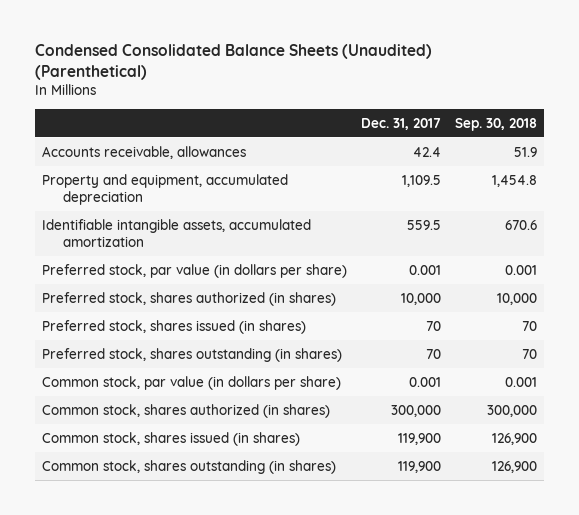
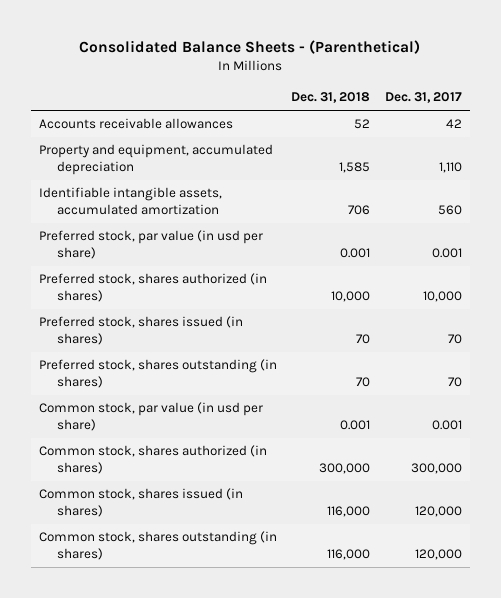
[34,43,432,80] Condensed Consolidated Balance Sheets (Unaudited) (Parenthetical) -> [79,40,421,55] Consolidated Balance Sheets - (Parenthetical)
[454,117,537,131] Sep. 30, 2018 -> none
none -> [291,92,371,104] Dec. 31, 2018
[41,145,246,159] Accounts receivable, allowances -> [38,118,233,130] Accounts receivable allowances
[412,146,441,157] 42.4 -> [446,119,463,129] 42
[401,174,441,187] 1,109.5 -> [439,161,463,173] 1,110
[406,219,441,230] 559.5 -> [438,204,463,215] 560
[41,263,347,278] Preferred stock, par value (in dollars per share) -> [38,230,263,259] Preferred stock, par value (in usd per share)
[41,375,341,390] Common stock, par value (in dollars per share) -> [38,402,263,431] Common stock, par value (in usd per share)
[397,432,441,445] 119,900 -> [415,505,463,517] 120,000
[397,460,441,473] 119,900 -> [415,548,463,560] 120,000

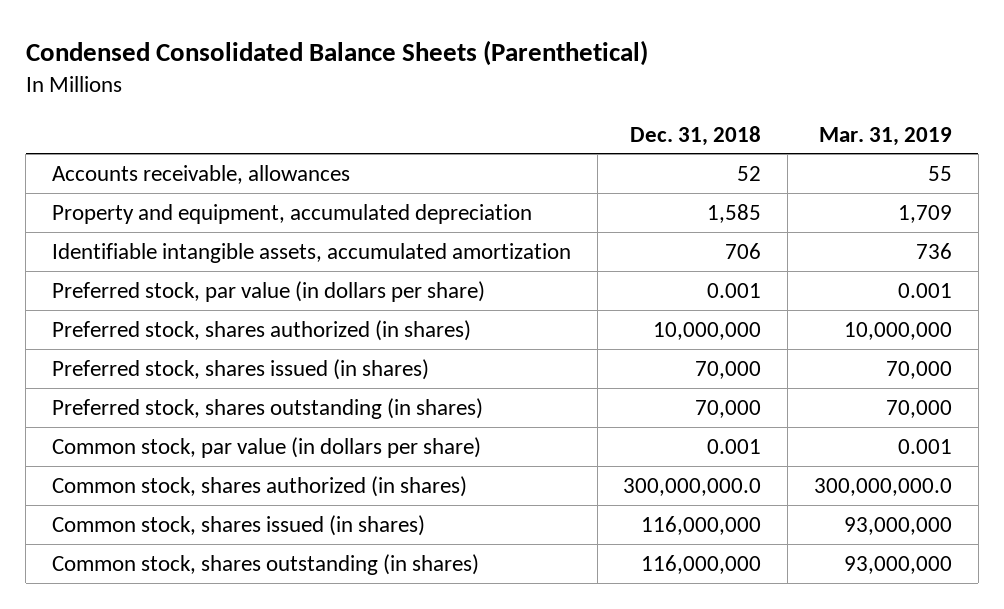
[79,40,421,55] Consolidated Balance Sheets - (Parenthetical) -> [25,40,648,67] Condensed Consolidated Balance Sheets (Parenthetical)
[385,92,463,104] Dec. 31, 2017 -> none
none -> [818,126,952,146] Mar. 31, 2019
[38,118,233,130] Accounts receivable allowances -> [51,164,350,184] Accounts receivable, allowances
[38,230,263,259] Preferred stock, par value (in usd per share) -> [51,280,485,302] Preferred stock, par value (in dollars per share)
[331,290,371,302] 10,000 -> [653,321,762,340] 10,000,000
[356,333,371,344] 70 -> [695,360,762,379] 70,000
[356,376,371,387] 70 -> [695,399,762,418] 70,000
[38,402,263,431] Common stock, par value (in usd per share) -> [51,436,481,458] Common stock, par value (in dollars per share)
[319,462,371,474] 300,000 -> [623,477,762,496] 300,000,000.0
[327,505,371,517] 116,000 -> [641,515,762,535] 116,000,000
[327,548,371,560] 116,000 -> [641,554,762,574] 116,000,000

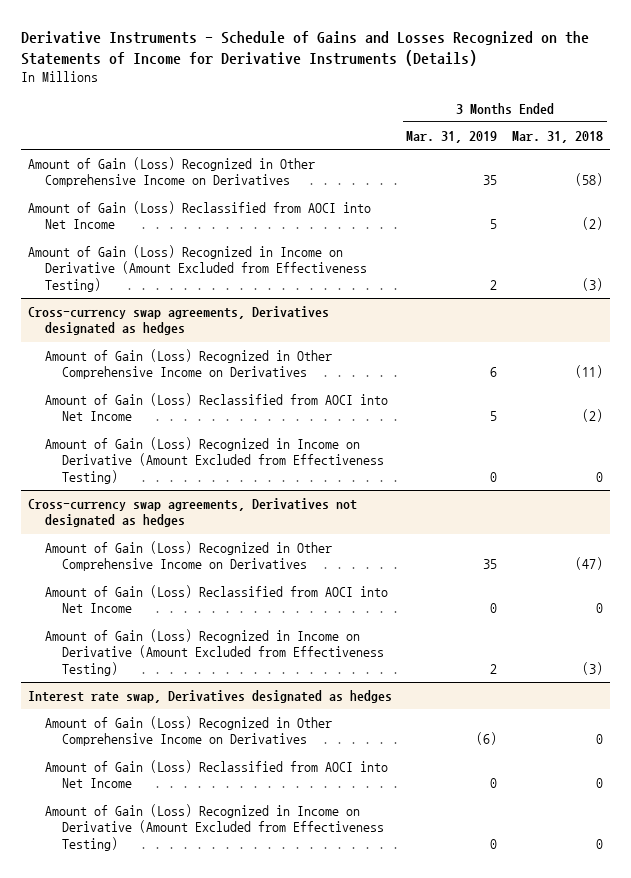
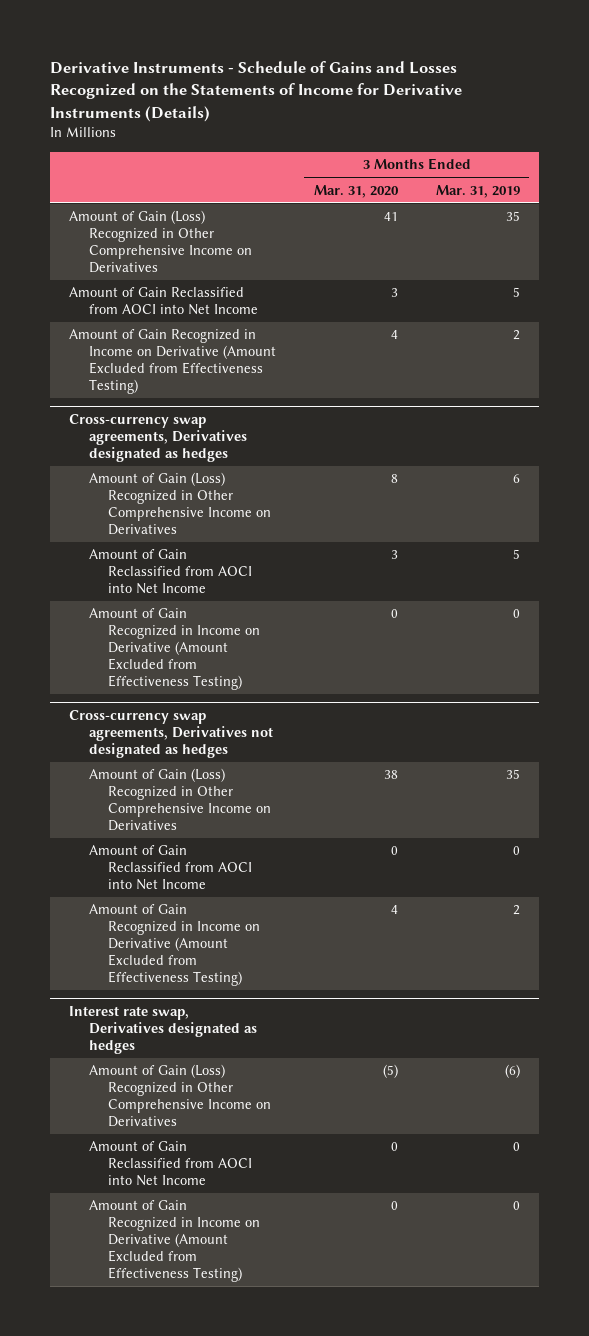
[511,130,603,143] Mar. 31, 2018 -> none
none -> [313,184,399,198] Mar. 31, 2020
[27,200,371,230] Amount of Gain (Loss) Reclassified from AOCI into Net Income -> [69,287,258,316] Amount of Gain Reclassified from AOCI into Net Income
[27,244,368,292] Amount of Gain (Loss) Recognized in Income on Derivative (Amount Excluded from Effectiveness Testing) -> [69,329,276,395] Amount of Gain Recognized in Income on Derivative (Amount Excluded from Effectiveness Testing)
[45,392,389,422] Amount of Gain (Loss) Reclassified from AOCI into Net Income -> [88,549,253,595] Amount of Gain Reclassified from AOCI into Net Income
[45,436,385,484] Amount of Gain (Loss) Recognized in Income on Derivative (Amount Excluded from Effectiveness Testing) -> [88,608,261,691] Amount of Gain Recognized in Income on Derivative (Amount Excluded from Effectiveness Testing)
[45,584,389,614] Amount of Gain (Loss) Reclassified from AOCI into Net Income -> [88,845,253,891] Amount of Gain Reclassified from AOCI into Net Income
[45,628,385,676] Amount of Gain (Loss) Recognized in Income on Derivative (Amount Excluded from Effectiveness Testing) -> [88,904,261,987] Amount of Gain Recognized in Income on Derivative (Amount Excluded from Effectiveness Testing)
[45,759,389,789] Amount of Gain (Loss) Reclassified from AOCI into Net Income -> [88,1141,253,1187] Amount of Gain Reclassified from AOCI into Net Income
[45,803,385,851] Amount of Gain (Loss) Recognized in Income on Derivative (Amount Excluded from Effectiveness Testing) -> [88,1200,261,1283] Amount of Gain Recognized in Income on Derivative (Amount Excluded from Effectiveness Testing)

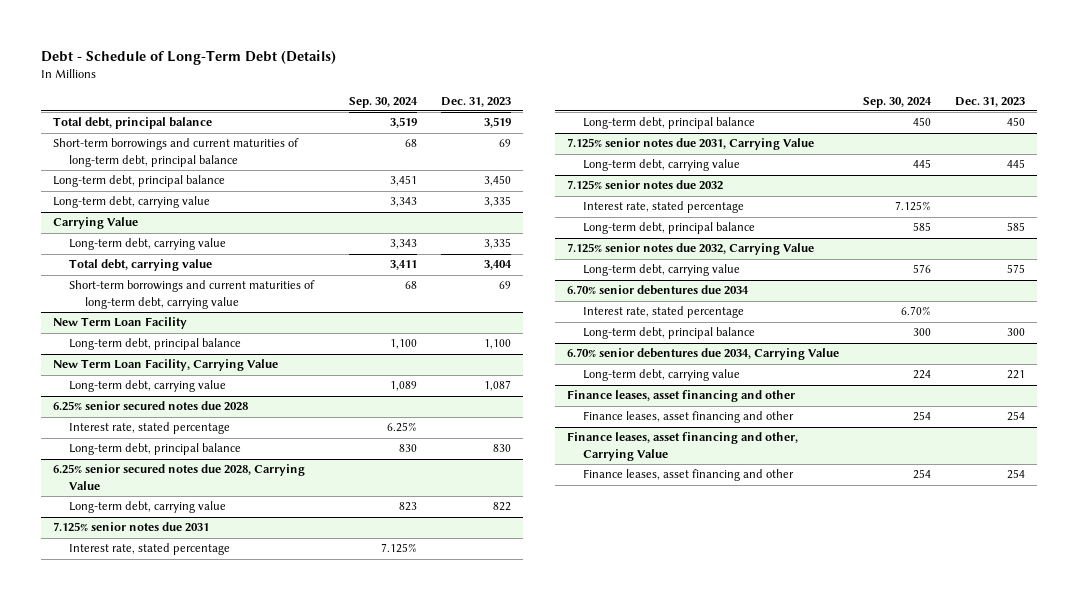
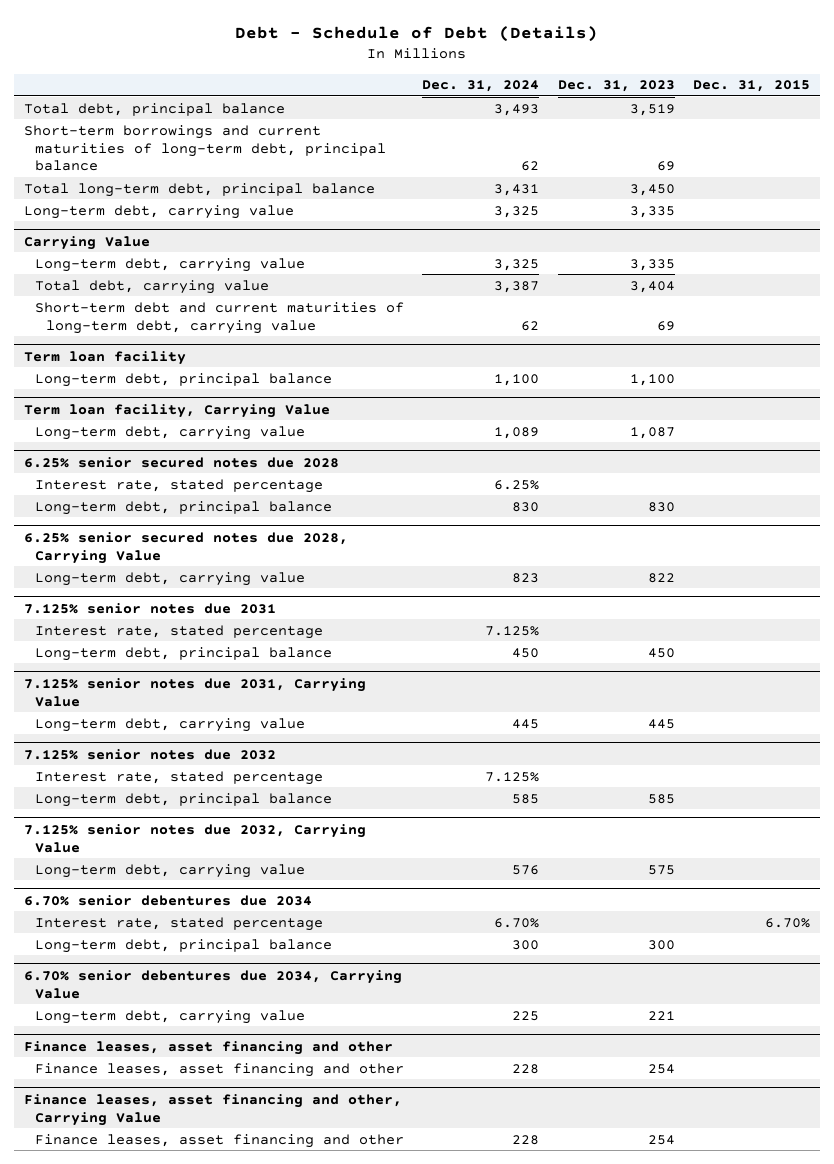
[41,49,337,65] Debt - Schedule of Long-Term Debt (Details) -> [234,25,598,42] Debt - Schedule of Debt (Details)
[349,96,419,108] Sep. 30, 2024 -> none
none -> [422,80,540,93] Dec. 31, 2024
none -> [693,80,811,93] Dec. 31, 2015
[53,175,226,188] Long-term debt, principal balance -> [23,182,375,197] Total long-term debt, principal balance
[68,280,315,309] Short-term borrowings and current maturities of long-term debt, carrying value -> [34,301,404,334] Short-term debt and current maturities of long-term debt, carrying value
[53,317,188,330] New Term Loan Facility -> [23,350,186,365] Term loan facility
[53,359,279,372] New Term Loan Facility, Carrying Value -> [23,403,330,418] Term loan facility, Carrying Value

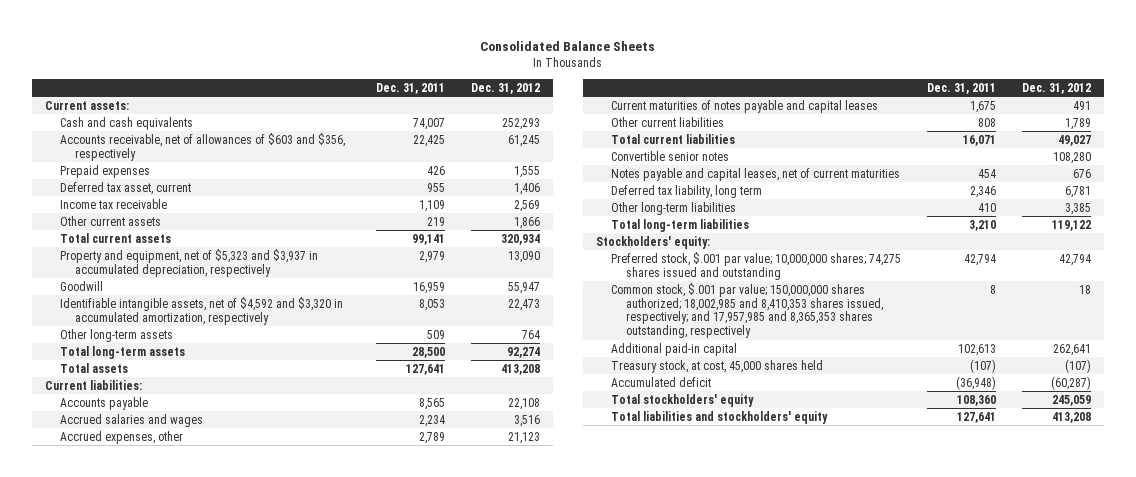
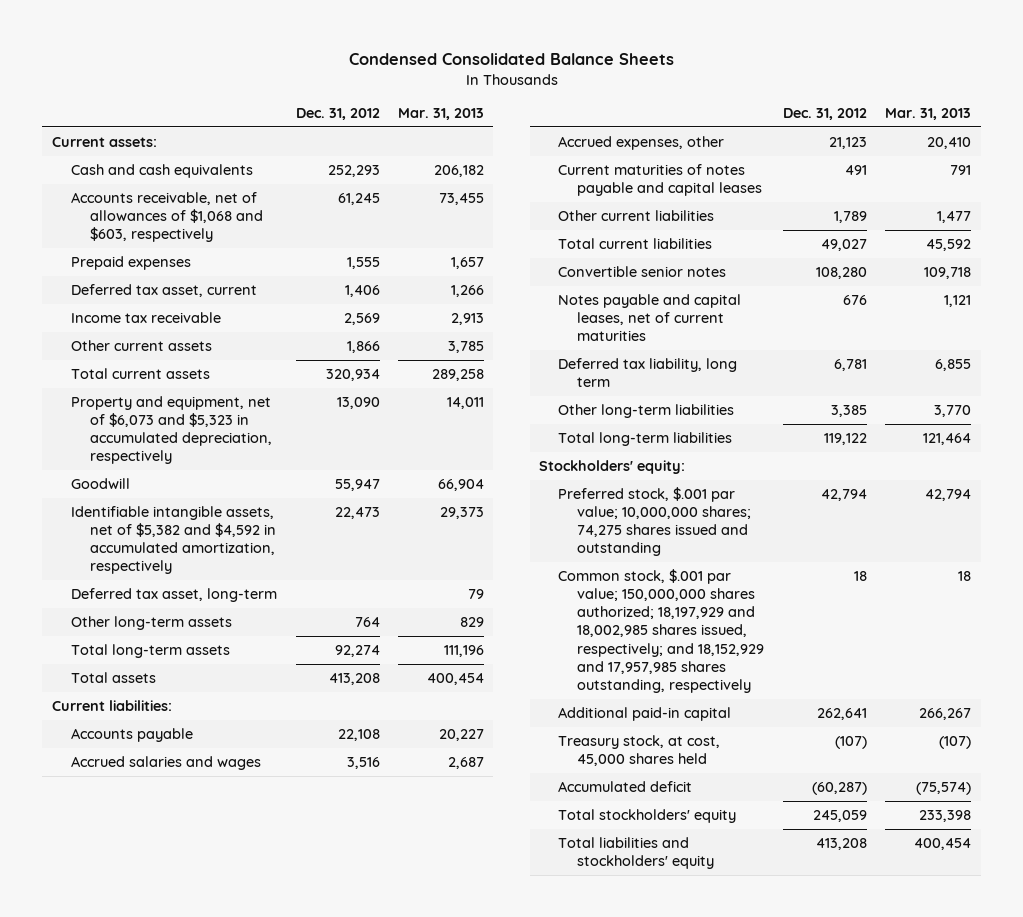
[480,40,656,51] Consolidated Balance Sheets -> [348,53,674,66] Condensed Consolidated Balance Sheets
[376,82,446,94] Dec. 31, 2011 -> none
none -> [398,108,485,121] Mar. 31, 2013
[60,132,346,161] Accounts receivable, net of allowances of $603 and $356, respectively -> [70,192,264,243] Accounts receivable, net of allowances of $1,068 and $603, respectively
[60,248,319,277] Property and equipment, net of $5,323 and $3,937 in accumulated depreciation, respectively -> [70,396,273,465] Property and equipment, net of $6,073 and $5,323 in accumulated depreciation, respectively
[60,296,344,325] Identifiable intangible assets, net of $4,592 and $3,320 in accumulated amortization, respectively -> [70,506,277,575] Identifiable intangible assets, net of $5,382 and $4,592 in accumulated amortization, respectively
none -> [70,588,277,603] Deferred tax asset, long-term
[611,282,884,339] Common stock, $.001 par value; 150,000,000 shares authorized; 18,002,985 and 8,410,353 shares issued, respectively; and 17,957,985 and 8,365,353 shares outstanding, respectively -> [558,569,765,693] Common stock, $.001 par value; 150,000,000 shares authorized; 18,197,929 and 18,002,985 shares issued, respectively; and 18,152,929 and 17,957,985 shares outstanding, respectively

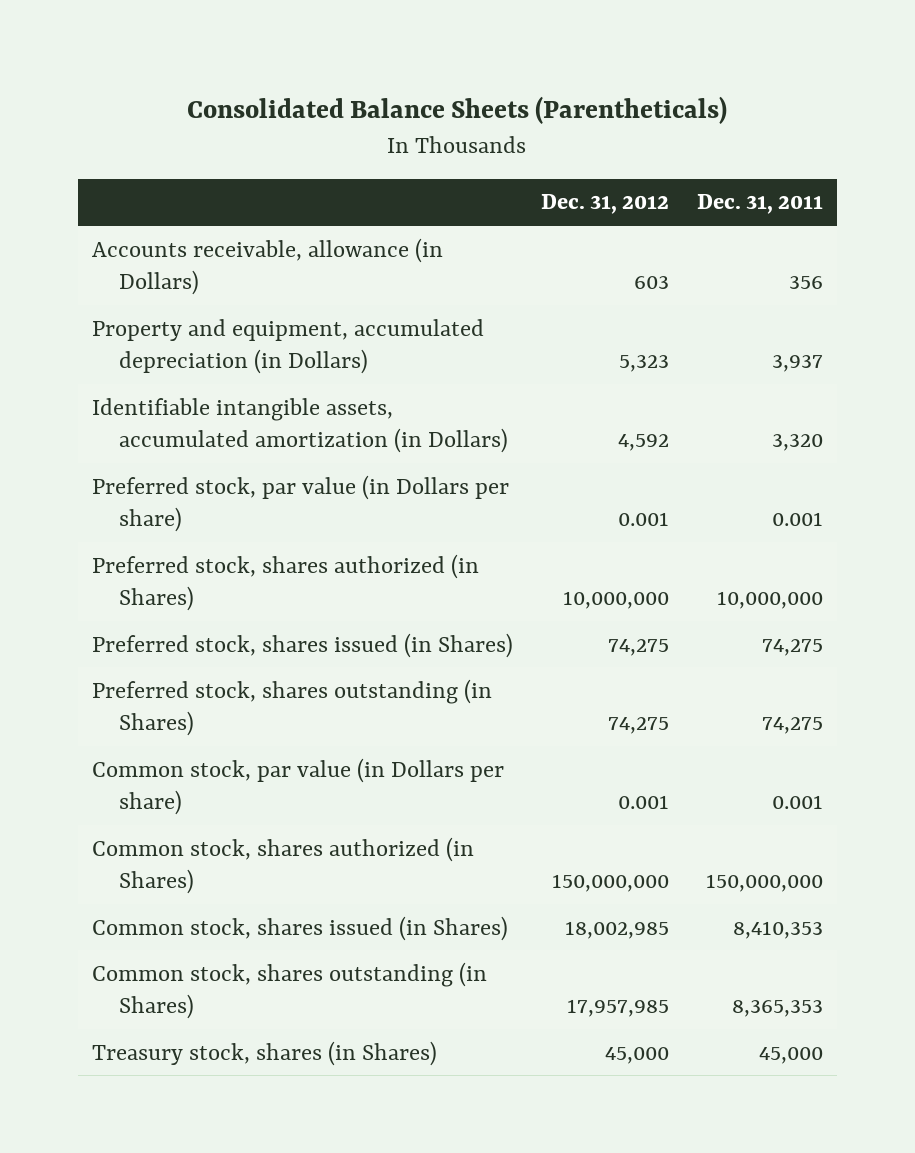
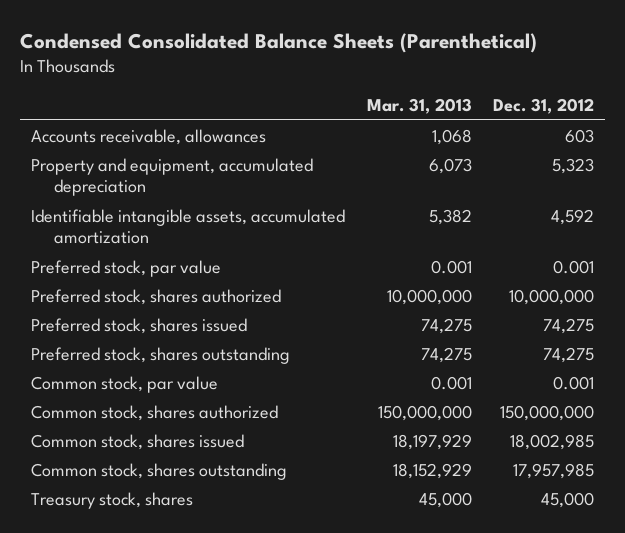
[187,96,728,125] Consolidated Balance Sheets (Parentheticals) -> [20,33,538,54] Condensed Consolidated Balance Sheets (Parenthetical)
[696,194,823,215] Dec. 31, 2011 -> none
none -> [366,98,472,115] Mar. 31, 2013
[92,237,444,295] Accounts receivable, allowance (in Dollars) -> [30,128,266,145] Accounts receivable, allowances
[92,318,485,374] Property and equipment, accumulated depreciation (in Dollars) -> [30,157,313,196] Property and equipment, accumulated depreciation
[92,397,509,453] Identifiable intangible assets, accumulated amortization (in Dollars) -> [30,208,345,244] Identifiable intangible assets, accumulated amortization
[92,474,510,532] Preferred stock, par value (in Dollars per share) -> [30,259,221,277] Preferred stock, par value
[92,553,480,611] Preferred stock, shares authorized (in Shares) -> [30,288,281,305] Preferred stock, shares authorized
[92,632,514,658] Preferred stock, shares issued (in Shares) -> [30,317,247,334] Preferred stock, shares issued
[92,678,493,736] Preferred stock, shares outstanding (in Shares) -> [30,346,290,364] Preferred stock, shares outstanding
[92,757,505,815] Common stock, par value (in Dollars per share) -> [30,375,218,393] Common stock, par value
[92,836,475,894] Common stock, shares authorized (in Shares) -> [30,404,278,421] Common stock, shares authorized
[92,915,509,941] Common stock, shares issued (in Shares) -> [30,433,244,450] Common stock, shares issued
[92,961,488,1019] Common stock, shares outstanding (in Shares) -> [30,462,287,480] Common stock, shares outstanding
[92,1040,438,1066] Treasury stock, shares (in Shares) -> [30,491,193,509] Treasury stock, shares

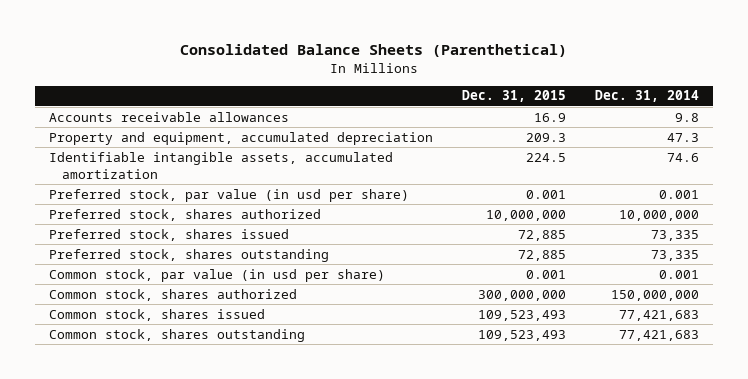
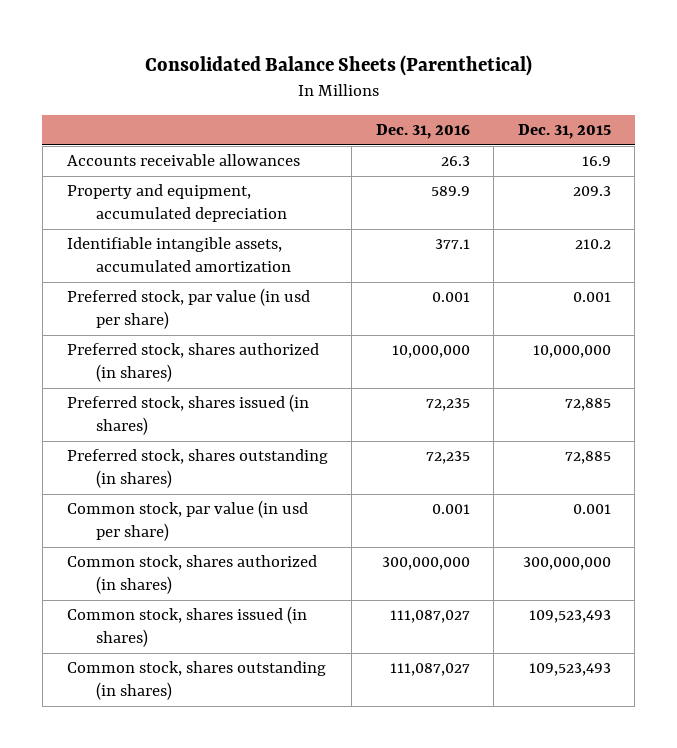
[594,90,699,103] Dec. 31, 2014 -> none
none -> [375,124,470,140] Dec. 31, 2016
[525,152,566,162] 224.5 -> [574,239,611,250] 210.2
[49,208,322,221] Preferred stock, shares authorized -> [66,343,319,383] Preferred stock, shares authorized (in shares)
[49,228,290,241] Preferred stock, shares issued -> [66,394,309,436] Preferred stock, shares issued (in shares)
[49,248,330,262] Preferred stock, shares outstanding -> [66,449,328,489] Preferred stock, shares outstanding (in shares)
[49,288,298,301] Common stock, shares authorized -> [66,555,317,595] Common stock, shares authorized (in shares)
[49,308,266,321] Common stock, shares issued -> [66,606,307,648] Common stock, shares issued (in shares)
[49,328,306,342] Common stock, shares outstanding -> [66,661,326,701] Common stock, shares outstanding (in shares)

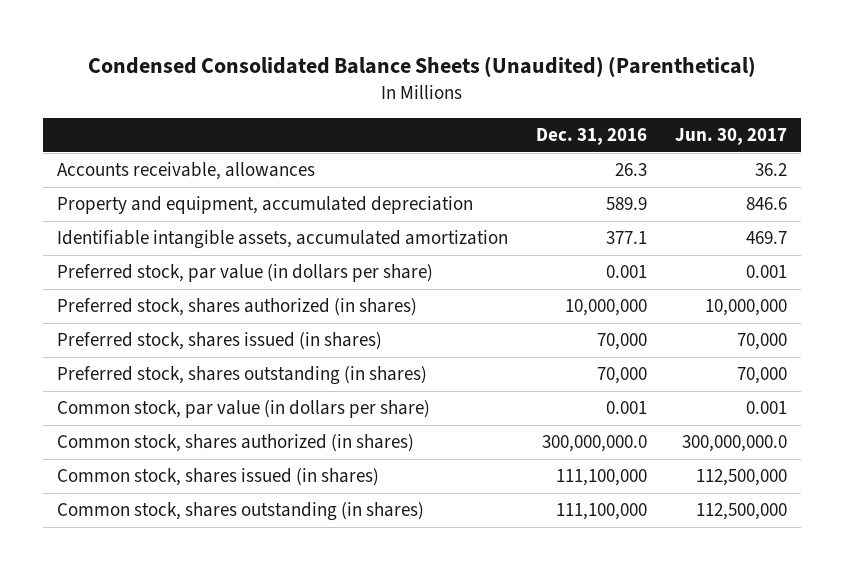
[144,55,532,77] Consolidated Balance Sheets (Parenthetical) -> [87,56,756,78] Condensed Consolidated Balance Sheets (Unaudited) (Parenthetical)
[517,124,611,140] Dec. 31, 2015 -> none
none -> [674,128,787,146] Jun. 30, 2017
[66,154,300,167] Accounts receivable allowances -> [57,162,316,181] Accounts receivable, allowances
[66,288,310,330] Preferred stock, par value (in usd per share) -> [57,264,434,283] Preferred stock, par value (in dollars per share)
[425,398,470,412] 72,235 -> [596,333,647,351] 70,000
[425,451,470,465] 72,235 -> [596,367,647,385] 70,000
[66,500,308,542] Common stock, par value (in usd per share) -> [57,400,431,419] Common stock, par value (in dollars per share)
[381,557,470,571] 300,000,000 -> [541,435,647,453] 300,000,000.0
[389,610,470,624] 111,087,027 -> [555,469,647,487] 111,100,000
[389,663,470,677] 111,087,027 -> [555,503,647,521] 111,100,000

